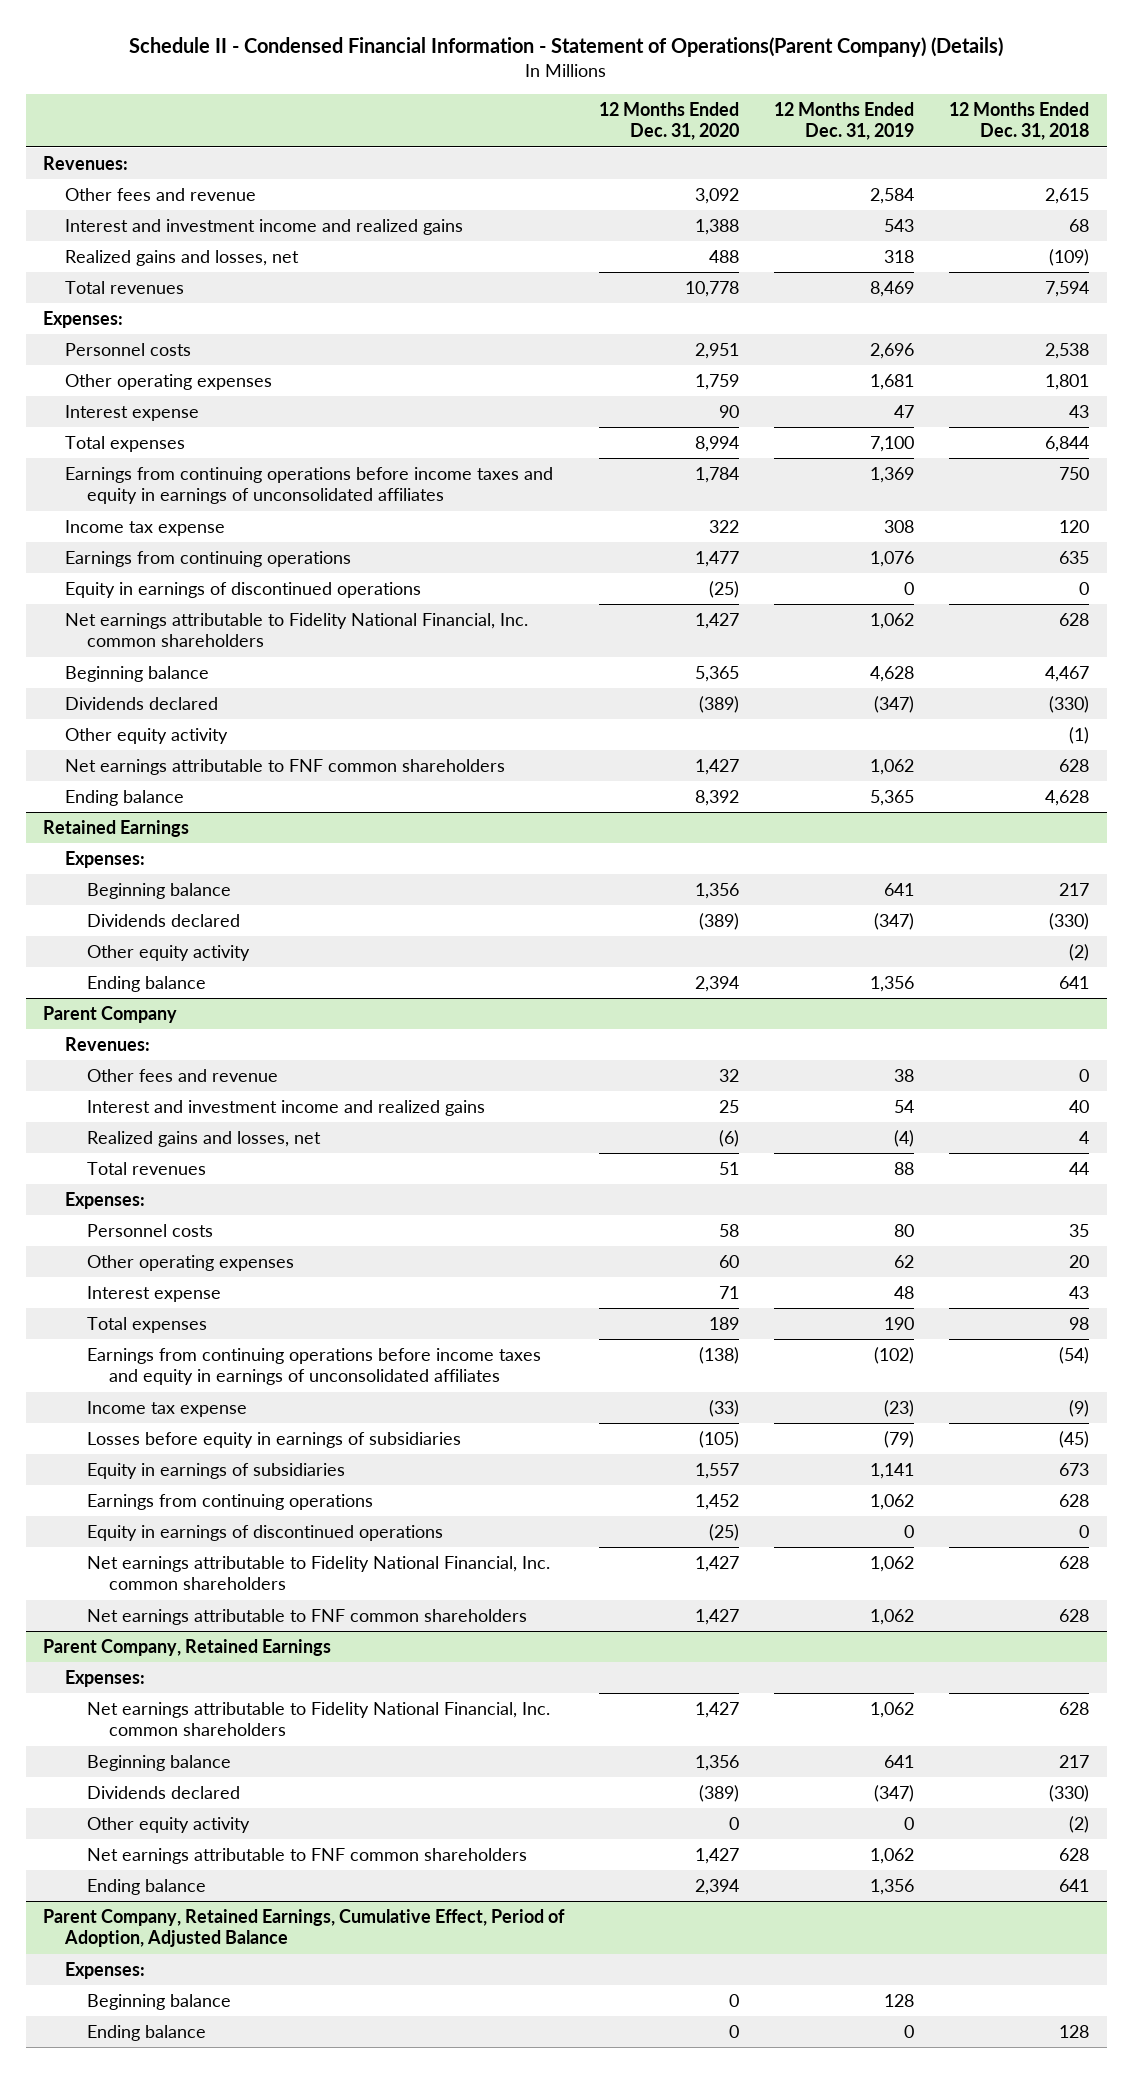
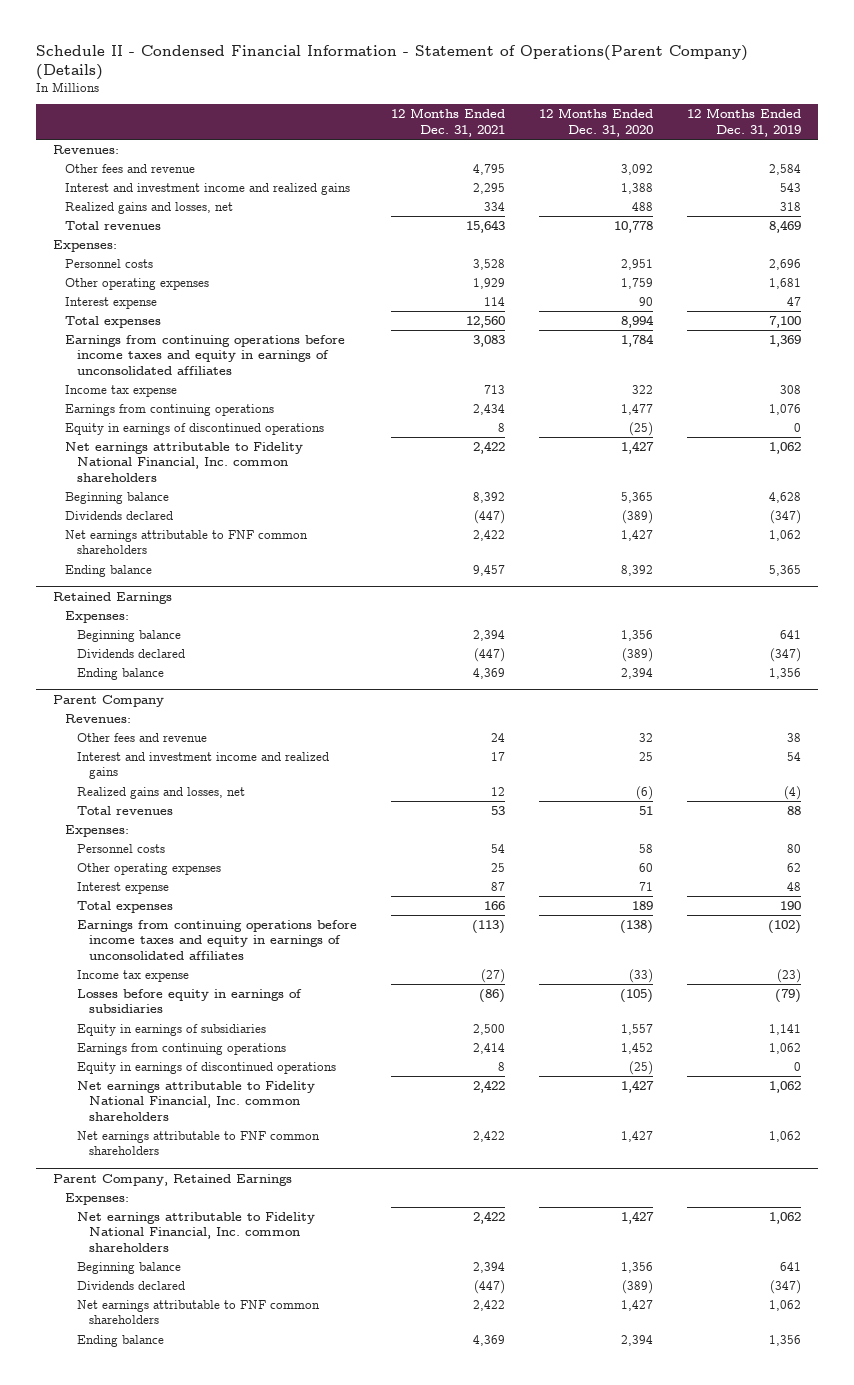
[949,101,1090,141] 12 Months Ended Dec. 31, 2018 -> none
none -> [390,108,505,137] 12 Months Ended Dec. 31, 2021
[65,727,229,744] Other equity activity -> none
[87,944,251,961] Other equity activity -> none
[87,1816,251,1833] Other equity activity -> none
[43,1908,566,1948] Parent Company, Retained Earnings, Cumulative Effect, Period of Adoption, Adjusted Balance -> none
[65,1961,146,1979] Expenses: -> none
[87,1993,232,2010] Beginning balance -> none
[87,2024,207,2041] Ending balance -> none

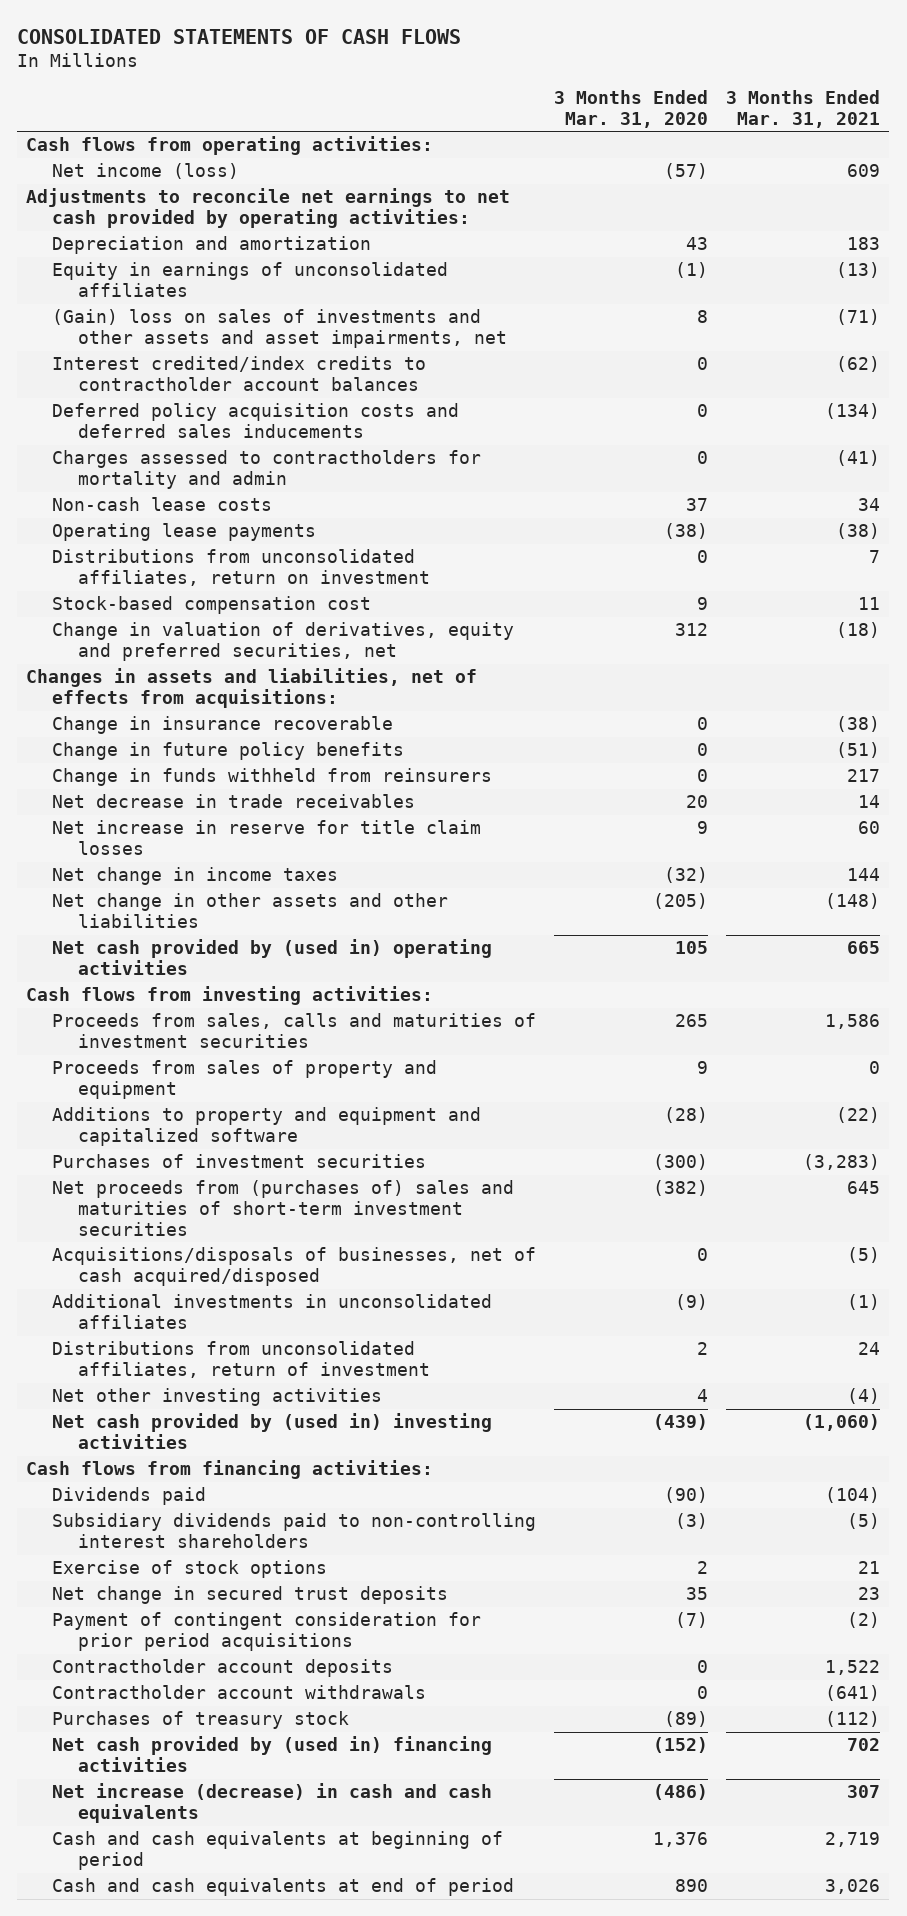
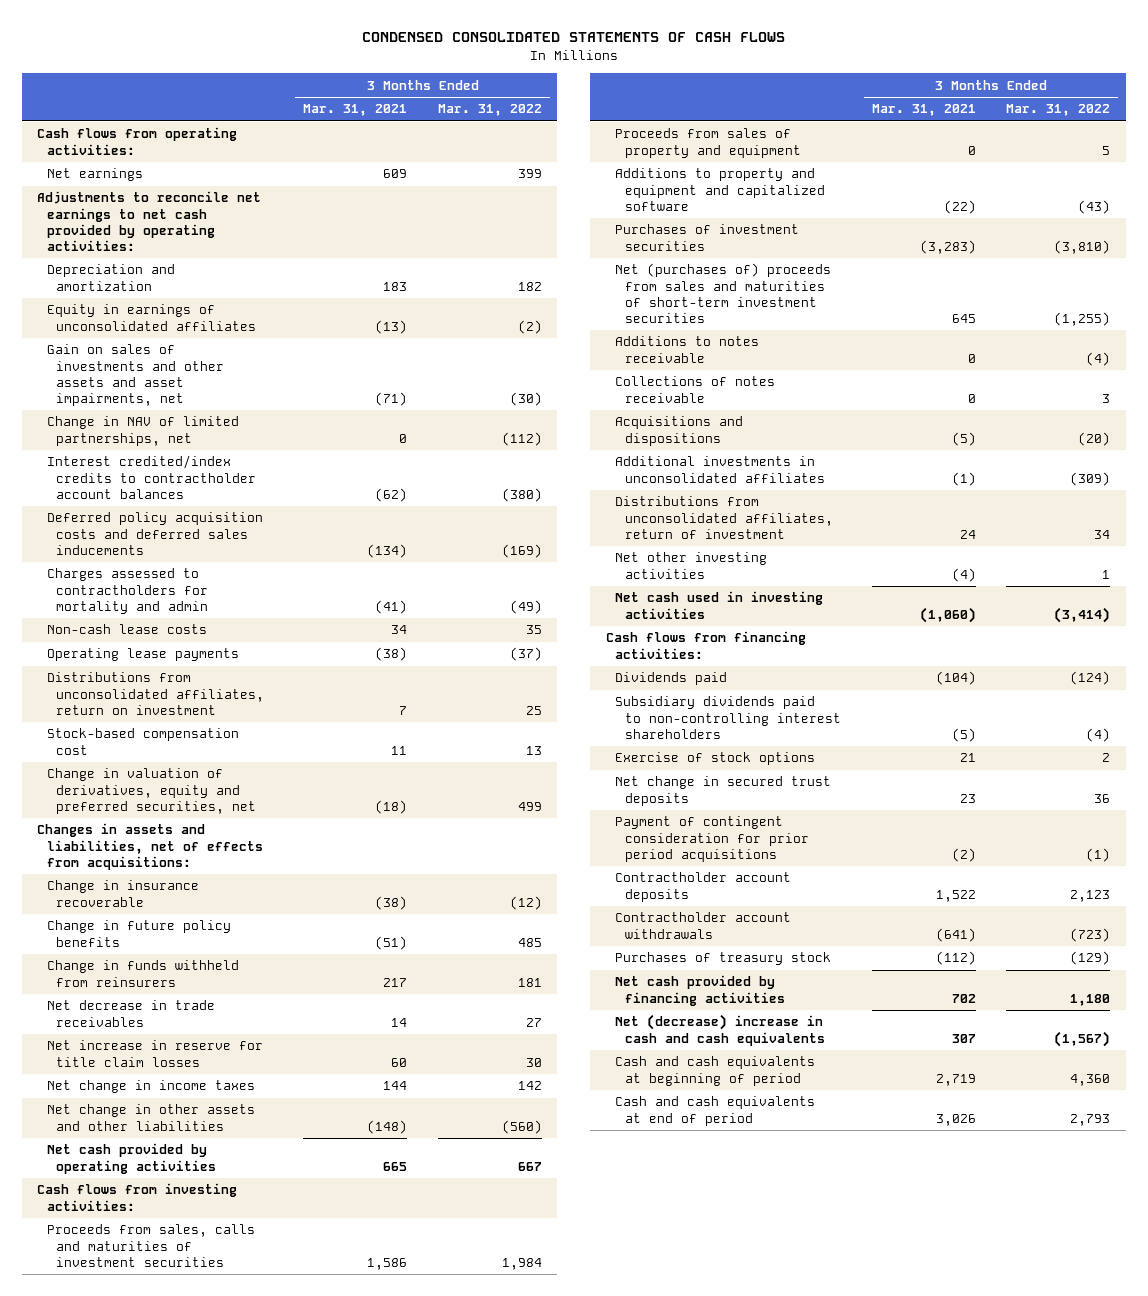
[17,28,462,44] CONSOLIDATED STATEMENTS OF CASH FLOWS -> [361,32,785,43] CONDENSED CONSOLIDATED STATEMENTS OF CASH FLOWS
[554,89,709,128] 3 Months Ended Mar. 31, 2020 -> none
none -> [437,104,542,117] Mar. 31, 2022
[52,163,240,180] Net income (loss) -> [46,168,143,182] Net earnings
[52,309,508,348] (Gain) loss on sales of investments and other assets and asset impairments, net -> [46,344,225,406] Gain on sales of investments and other assets and asset impairments, net
none -> [46,416,239,446] Change in NAV of limited partnerships, net
[52,939,493,975] Net cash provided by (used in) operating activities -> [46,1143,217,1174] Net cash provided by operating activities
[52,1247,537,1286] Acquisitions/disposals of businesses, net of cash acquired/disposed -> none
[52,1180,515,1236] Net proceeds from (purchases of) sales and maturities of short-term investment securities -> [615,263,832,323] Net (purchases of) proceeds from sales and maturities of short-term investment securities
none -> [615,336,760,363] Additions to notes receivable
none -> [615,376,776,403] Collections of notes receivable
none -> [615,416,744,446] Acquisitions and dispositions
[52,1413,493,1449] Net cash provided by (used in) investing activities -> [615,591,824,619] Net cash used in investing activities
[52,1736,493,1772] Net cash provided by (used in) financing activities -> [615,975,785,1006] Net cash provided by financing activities
[52,1783,493,1823] Net increase (decrease) in cash and cash equivalents -> [615,1014,825,1046] Net (decrease) increase in cash and cash equivalents

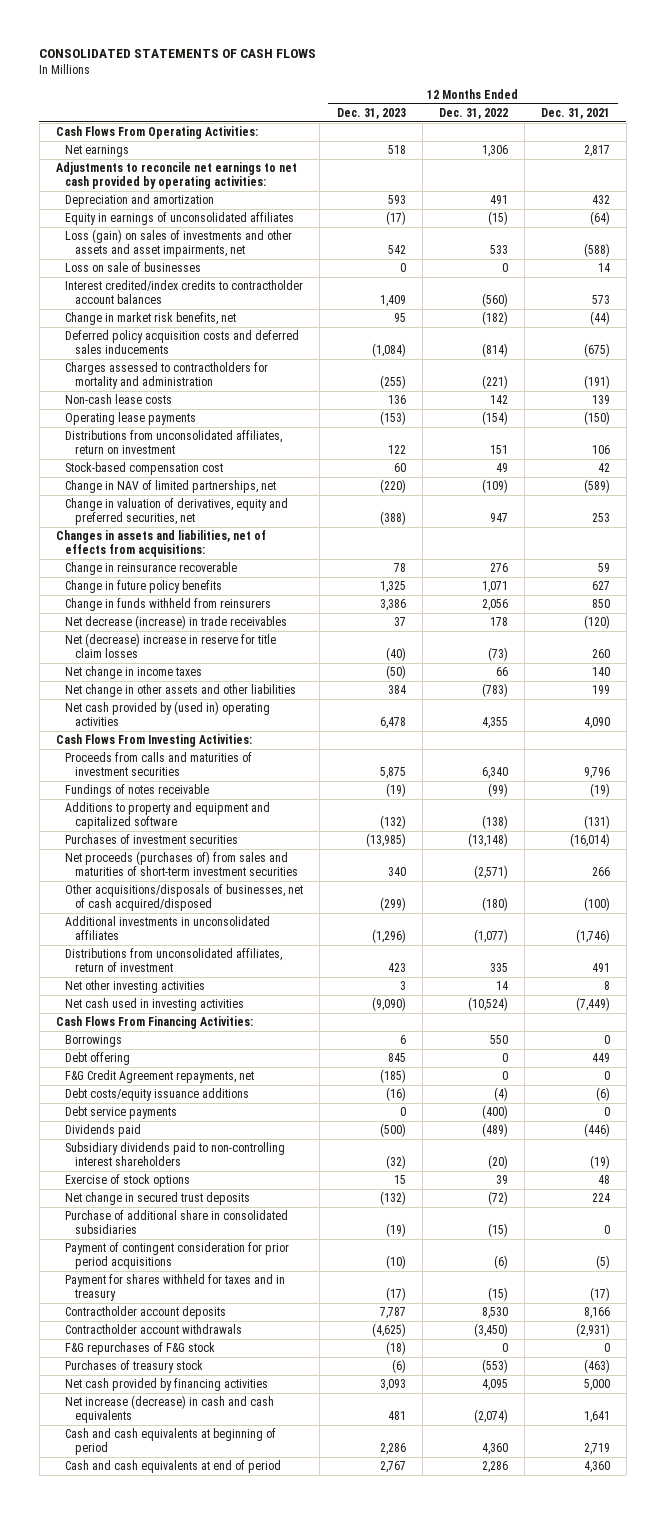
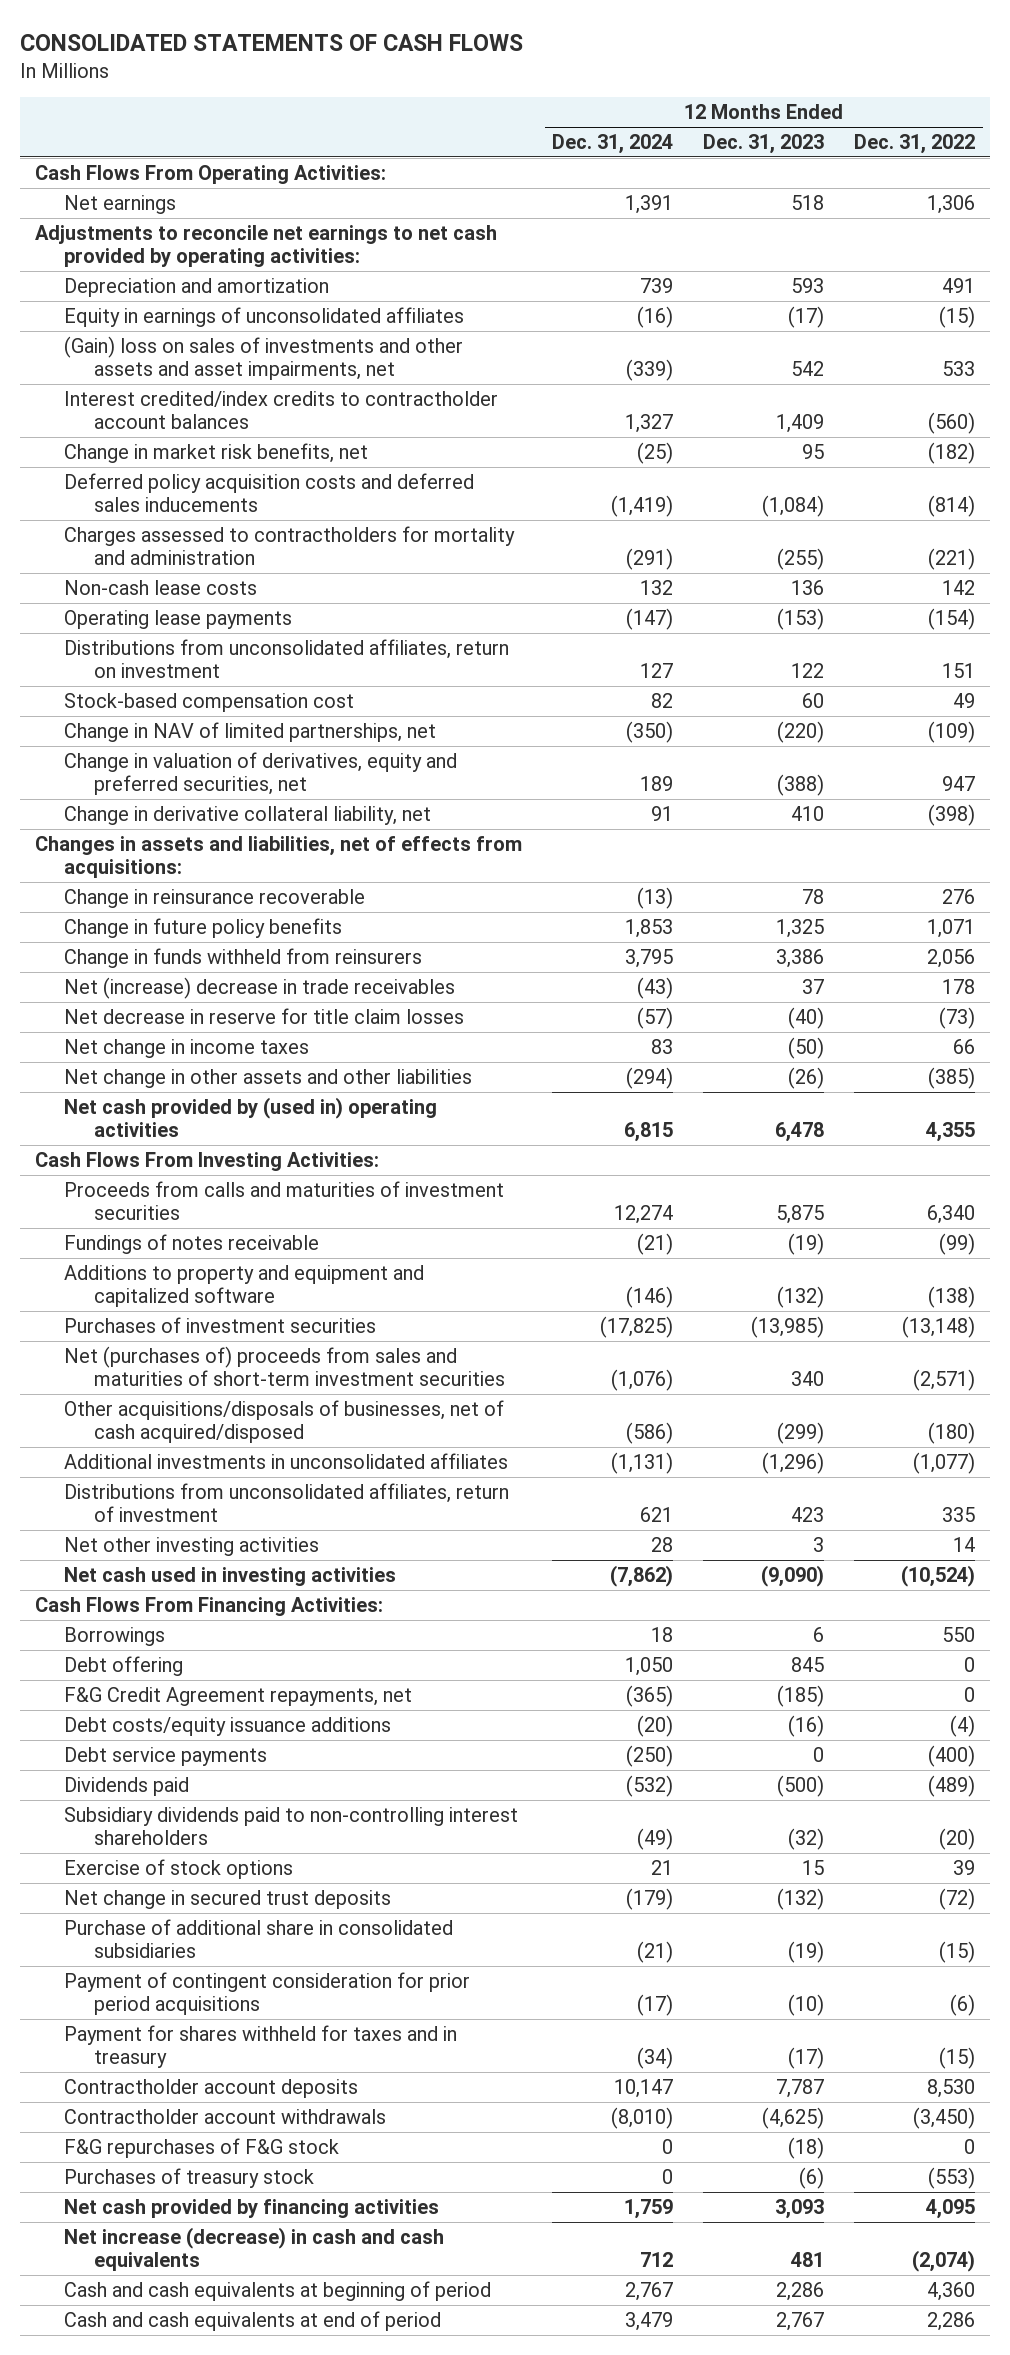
[540,108,610,120] Dec. 31, 2021 -> none
none -> [552,134,674,155] Dec. 31, 2024
[65,262,202,273] Loss on sale of businesses -> none
[65,229,293,258] Loss (gain) on sales of investments and other assets and asset impairments, net -> [64,335,464,381] (Gain) loss on sales of investments and other assets and asset impairments, net
none -> [64,805,432,825] Change in derivative collateral liability, net
[65,615,288,630] Net decrease (increase) in trade receivables -> [64,976,456,999] Net (increase) decrease in trade receivables
[65,633,277,659] Net (decrease) increase in reserve for title claim losses -> [64,1007,465,1024] Net decrease in reserve for title claim losses
[387,685,406,695] 384 -> [788,1066,825,1089] (26)
[481,683,508,698] (783) -> [928,1066,976,1089] (385)
[65,851,298,877] Net proceeds (purchases of) from sales and maturities of short-term investment securities -> [64,1345,505,1387] Net (purchases of) proceeds from sales and maturities of short-term investment securities

